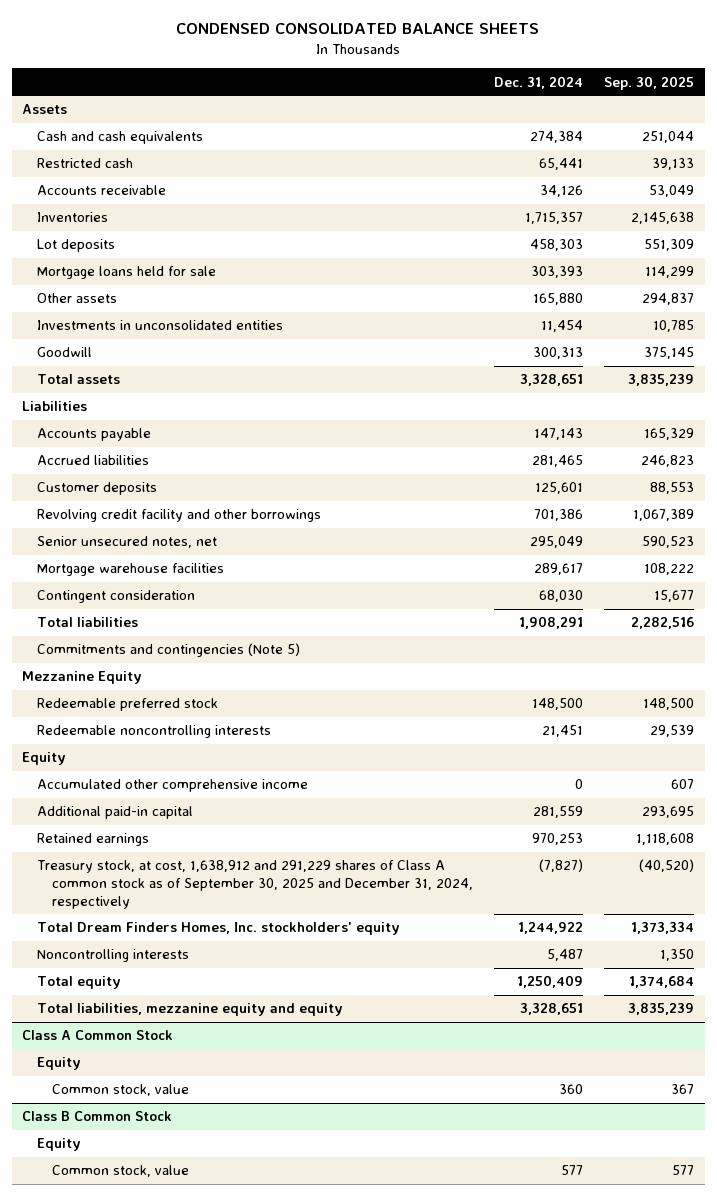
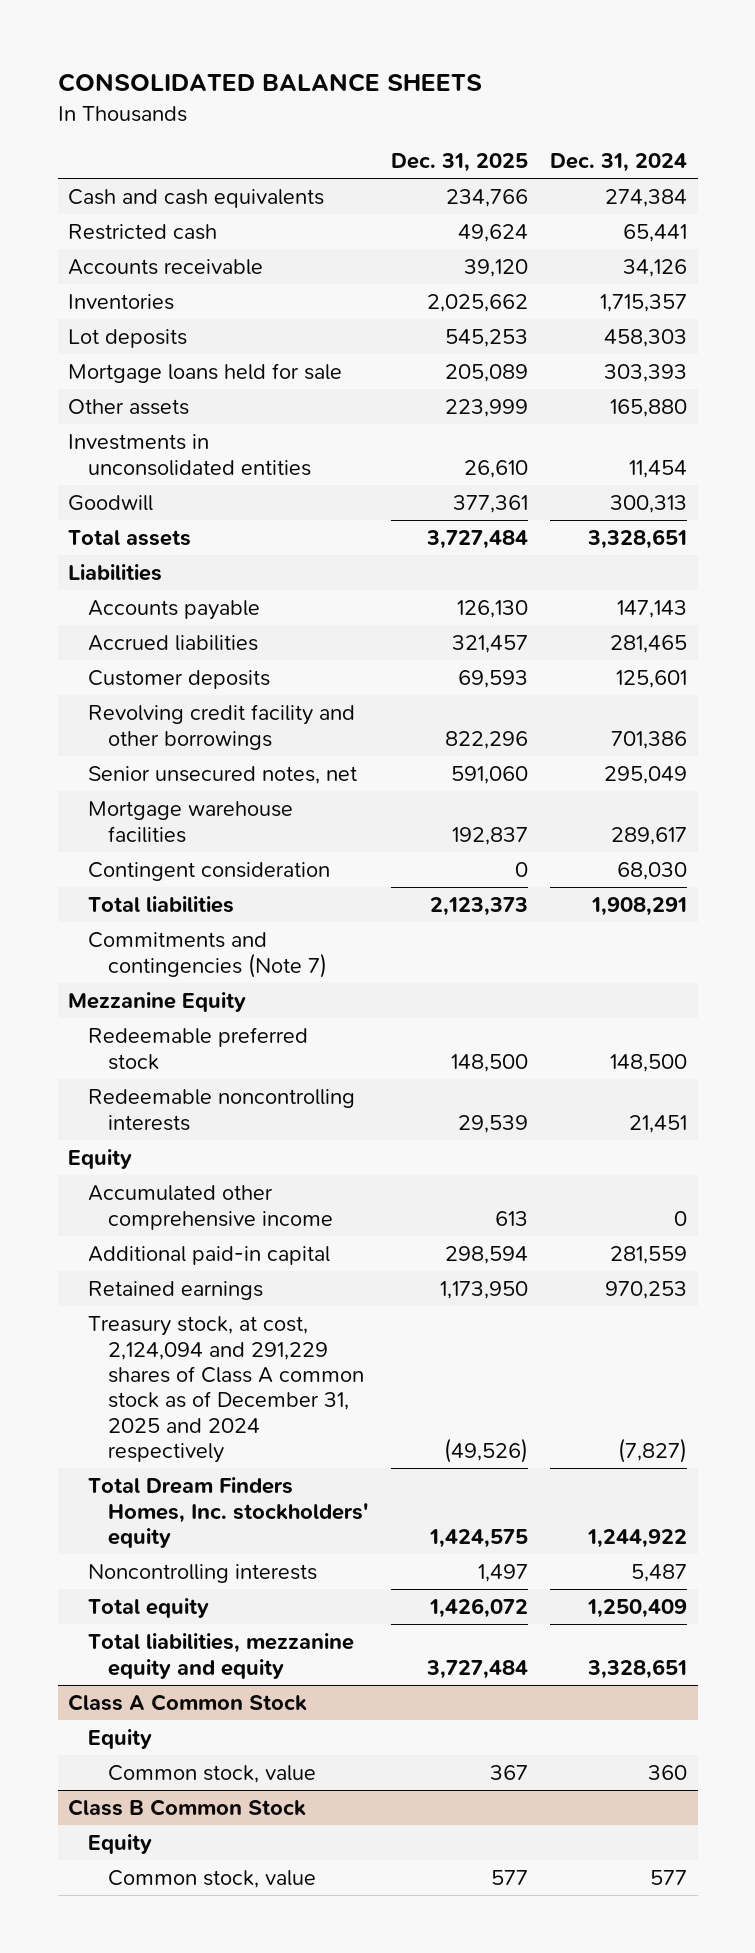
[176,23,540,35] CONDENSED CONSOLIDATED BALANCE SHEETS -> [57,73,482,93] CONSOLIDATED BALANCE SHEETS
[604,75,695,90] Sep. 30, 2025 -> none
none -> [391,152,529,172] Dec. 31, 2025
[22,104,68,115] Assets -> none
[37,643,301,658] Commitments and contingencies (Note 5) -> [88,932,328,978] Commitments and contingencies (Note 7)
[37,860,474,909] Treasury stock, at cost, 1,638,912 and 291,229 shares of Class A common stock as of September 30, 2025 and December 31, 2024, respectively -> [88,1316,365,1464] Treasury stock, at cost, 2,124,094 and 291,229 shares of Class A common stock as of December 31, 2025 and 2024 respectively

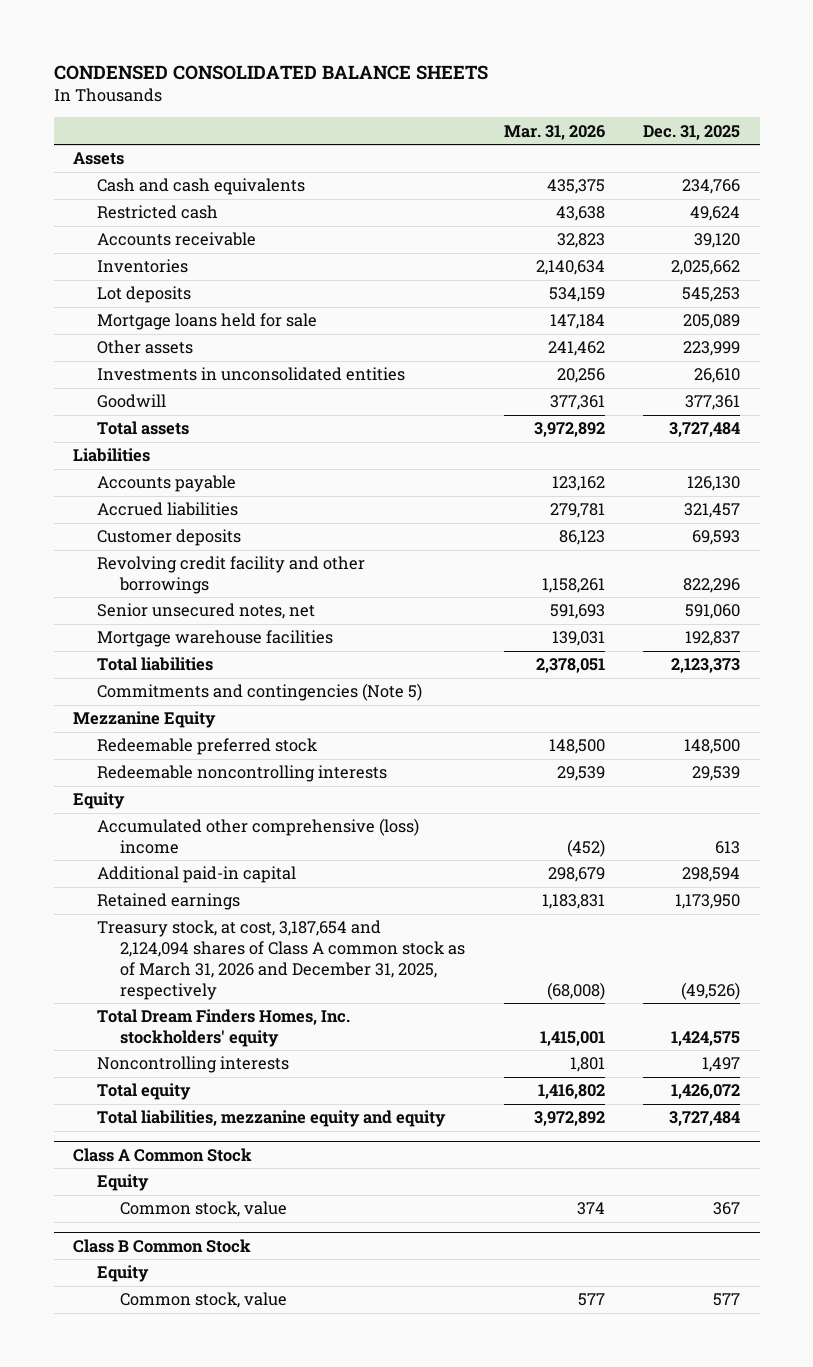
[57,73,482,93] CONSOLIDATED BALANCE SHEETS -> [53,65,488,81] CONDENSED CONSOLIDATED BALANCE SHEETS
[549,152,687,172] Dec. 31, 2024 -> none
none -> [503,124,605,140] Mar. 31, 2026
none -> [73,152,125,166] Assets
[88,862,331,882] Contingent consideration -> none
[88,932,328,978] Commitments and contingencies (Note 7) -> [96,683,422,702] Commitments and contingencies (Note 5)
[88,1185,334,1230] Accumulated other comprehensive income -> [96,818,419,854] Accumulated other comprehensive (loss) income
[88,1316,365,1464] Treasury stock, at cost, 2,124,094 and 291,229 shares of Class A common stock as of December 31, 2025 and 2024 respectively -> [96,920,466,1000] Treasury stock, at cost, 3,187,654 and 2,124,094 shares of Class A common stock as of March 31, 2026 and December 31, 2025, respectively

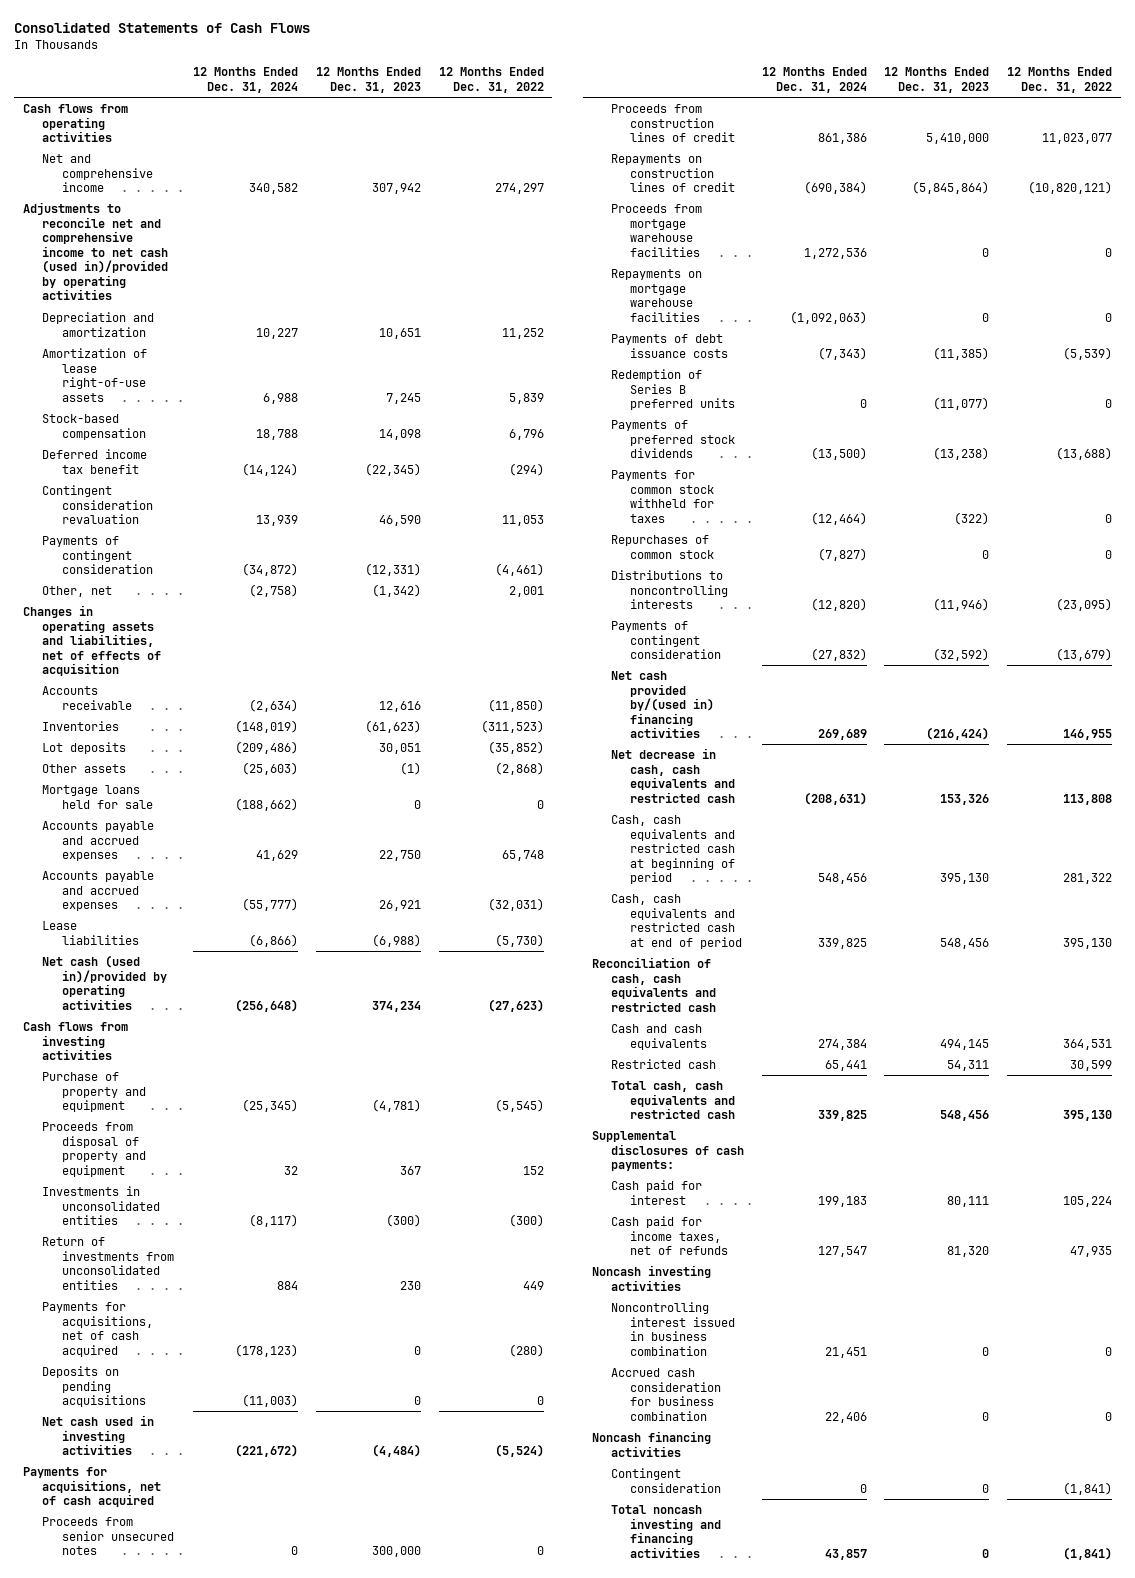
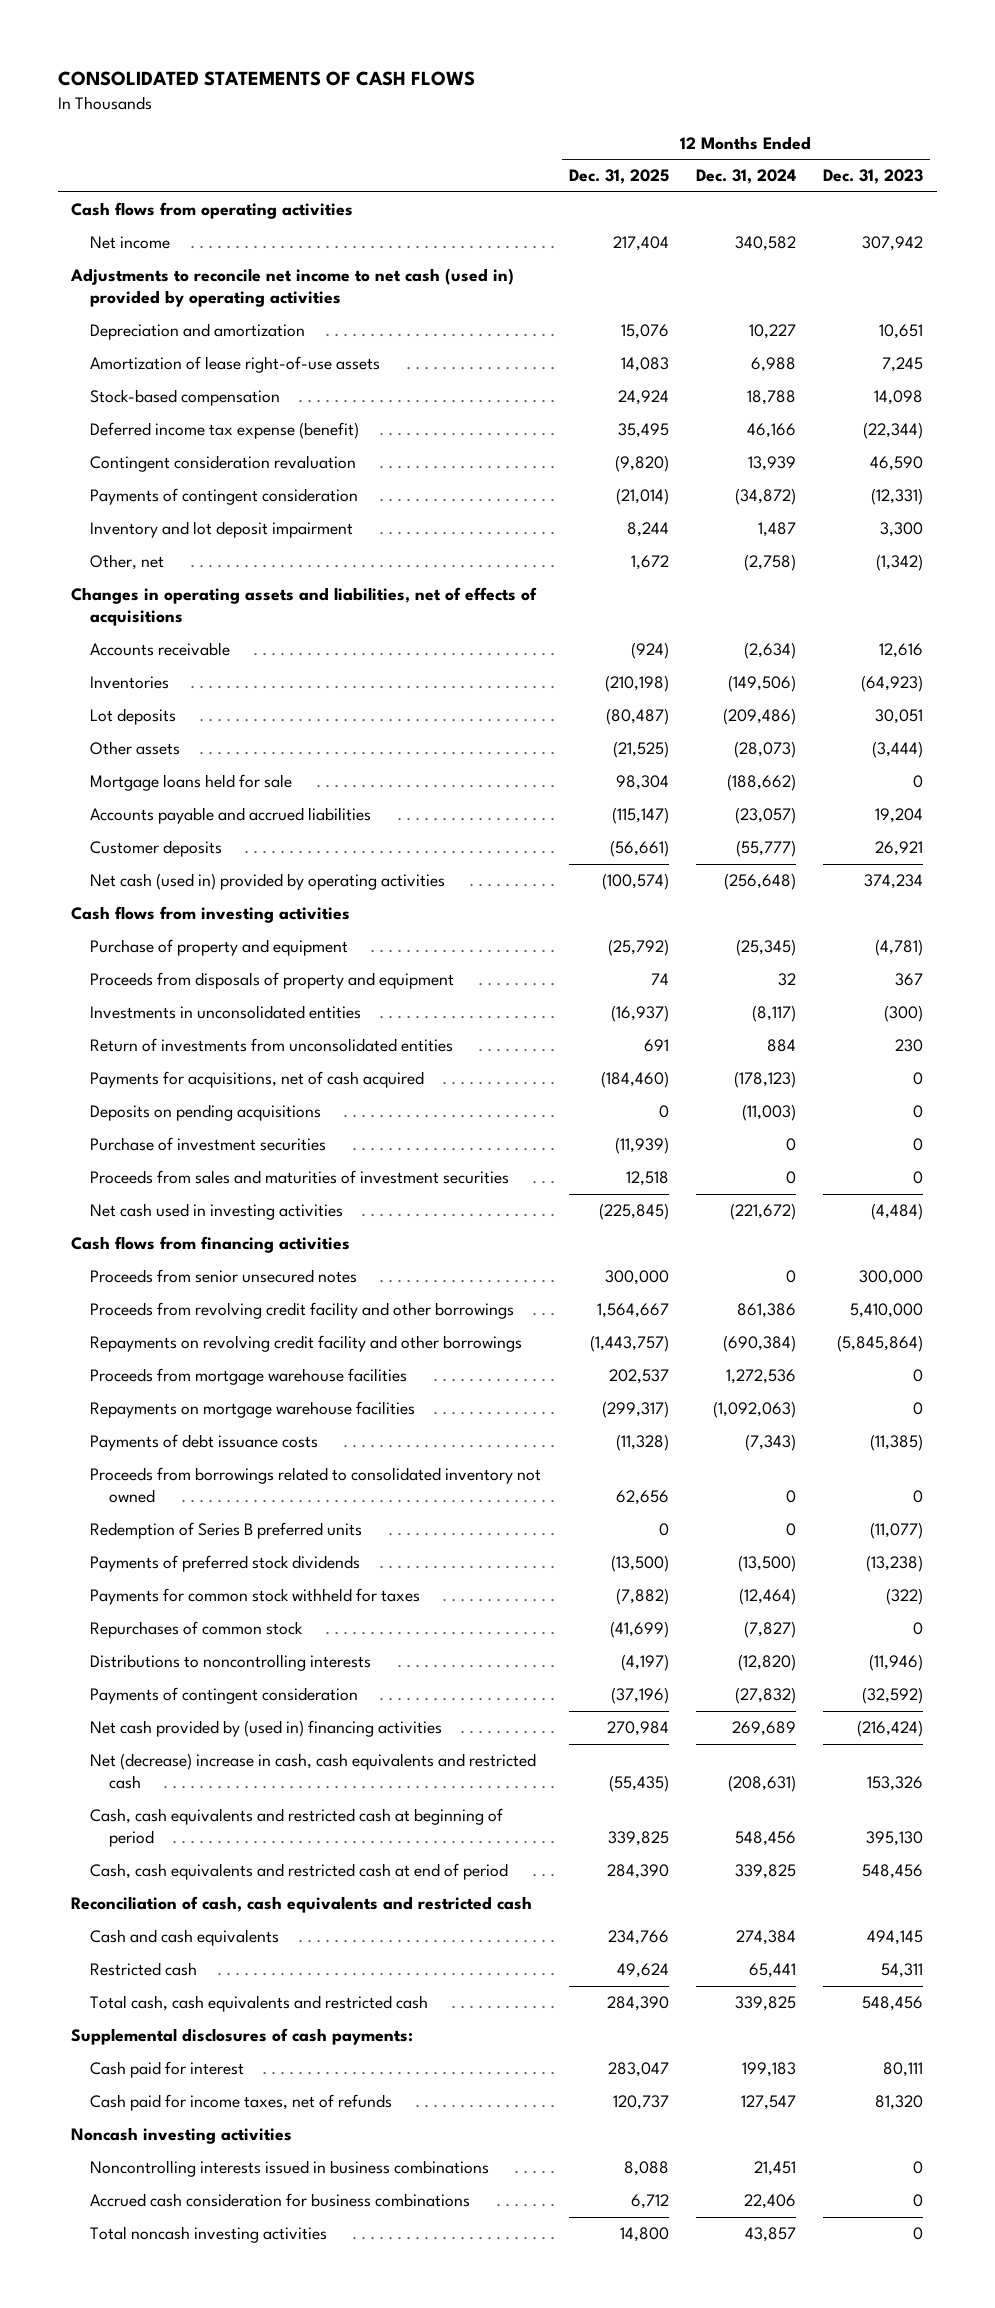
[14,22,311,34] Consolidated Statements of Cash Flows -> [57,70,475,86] CONSOLIDATED STATEMENTS OF CASH FLOWS
[438,67,544,93] 12 Months Ended Dec. 31, 2022 -> none
none -> [568,169,669,185] Dec. 31, 2025
[42,154,153,193] Net and comprehensive income -> [90,236,171,250] Net income
[23,202,169,301] Adjustments to reconcile net and comprehensive income to net cash (used in)/provided by operating activities -> [70,268,515,307] Adjustments to reconcile net income to net cash (used in) provided by operating activities
[42,449,148,474] Deferred income tax benefit -> [90,422,360,440] Deferred income tax expense (benefit)
[242,462,299,476] (14,124) -> [747,423,797,439] 46,166
[364,462,421,476] (22,345) -> [863,422,924,440] (22,344)
none -> [90,521,354,539] Inventory and lot deposit impairment
[23,605,162,677] Changes in operating assets and liabilities, net of effects of acquisition -> [71,587,538,626] Changes in operating assets and liabilities, net of effects of acquisitions
[235,720,299,734] (148,019) -> [728,675,797,693] (149,506)
[364,720,421,734] (61,623) -> [861,675,924,693] (64,923)
[242,762,299,776] (25,603) -> [734,741,797,759] (28,073)
[399,762,421,776] (1) -> [872,741,924,759] (3,444)
[42,921,139,945] Lease liabilities -> none
[42,821,155,862] Accounts payable and accrued expenses -> [90,807,372,825] Accounts payable and accrued liabilities
[256,850,299,862] 41,629 -> [735,807,797,825] (23,057)
[378,850,421,862] 22,750 -> [875,808,924,824] 19,204
[42,871,155,912] Accounts payable and accrued expenses -> [90,840,223,858] Customer deposits
[42,955,167,1010] Net cash (used in)/provided by operating activities -> [90,873,446,891] Net cash (used in) provided by operating activities
[42,1122,146,1177] Proceeds from disposal of property and equipment -> [90,972,455,990] Proceeds from disposals of property and equipment
none -> [90,1137,327,1152] Purchase of investment securities
none -> [90,1170,510,1185] Proceeds from sales and maturities of investment securities
[23,1467,162,1508] Payments for acquisitions, net of cash acquired -> [71,1236,351,1254] Cash flows from financing activities
[610,104,735,143] Proceeds from construction lines of credit -> [90,1302,515,1320] Proceeds from revolving credit facility and other borrowings
[610,154,735,193] Repayments on construction lines of credit -> [90,1335,523,1353] Repayments on revolving credit facility and other borrowings
none -> [90,1467,542,1503] Proceeds from borrowings related to consolidated inventory not owned
[610,671,714,739] Net cash provided by/(used in) financing activities -> [90,1720,443,1738] Net cash provided by (used in) financing activities
[610,748,735,803] Net decrease in cash, cash equivalents and restricted cash -> [90,1753,537,1789] Net (decrease) increase in cash, cash equivalents and restricted cash
[591,1431,711,1457] Noncash financing activities -> none
[610,1468,721,1493] Contingent consideration -> none
[610,1302,735,1356] Noncontrolling interest issued in business combination -> [90,2160,490,2178] Noncontrolling interests issued in business combinations
[610,1368,721,1421] Accrued cash consideration for business combination -> [90,2193,471,2208] Accrued cash consideration for business combinations
[610,1505,721,1558] Total noncash investing and financing activities -> [90,2226,328,2244] Total noncash investing activities

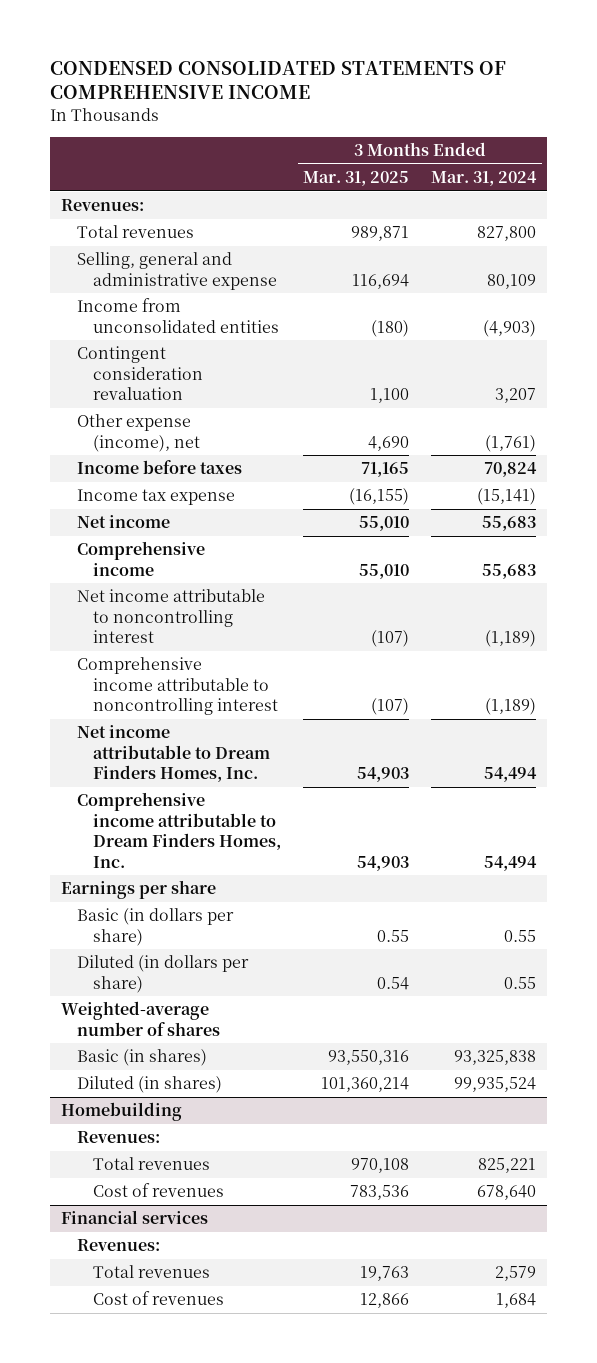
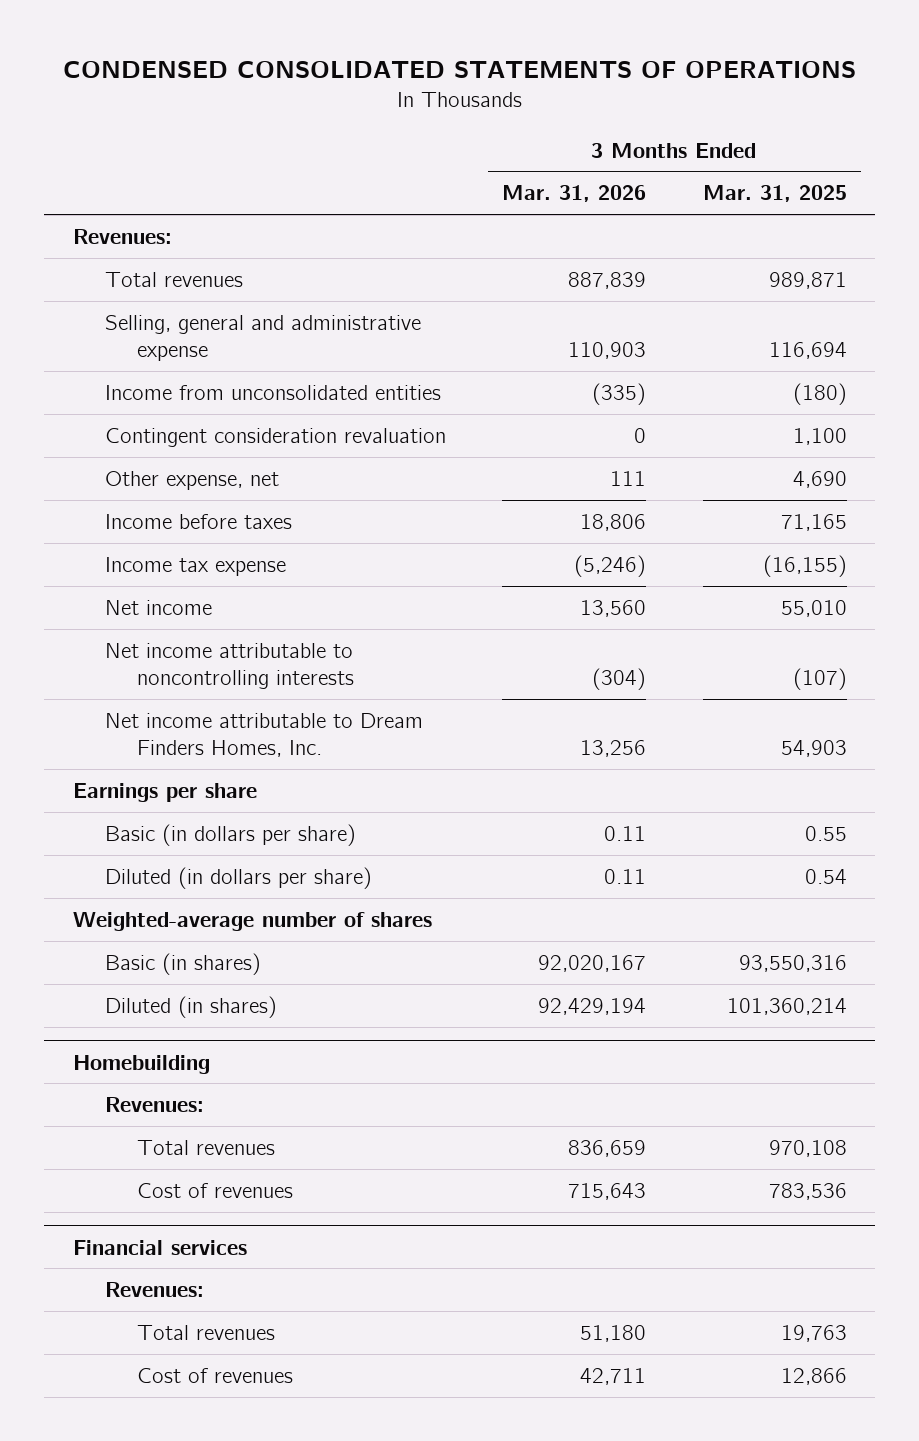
[49,60,506,100] CONDENSED CONSOLIDATED STATEMENTS OF COMPREHENSIVE INCOME -> [62,60,856,78] CONDENSED CONSOLIDATED STATEMENTS OF OPERATIONS
[431,171,538,187] Mar. 31, 2024 -> none
none -> [502,185,647,203] Mar. 31, 2026
[77,414,201,452] Other expense (income), net -> [104,470,279,490] Other expense, net
[77,541,206,576] Comprehensive income -> none
[77,657,279,716] Comprehensive income attributable to noncontrolling interest -> none
[77,589,266,644] Net income attributable to noncontrolling interest -> [104,642,355,690] Net income attributable to noncontrolling interests
[77,792,282,868] Comprehensive income attributable to Dream Finders Homes, Inc. -> none

